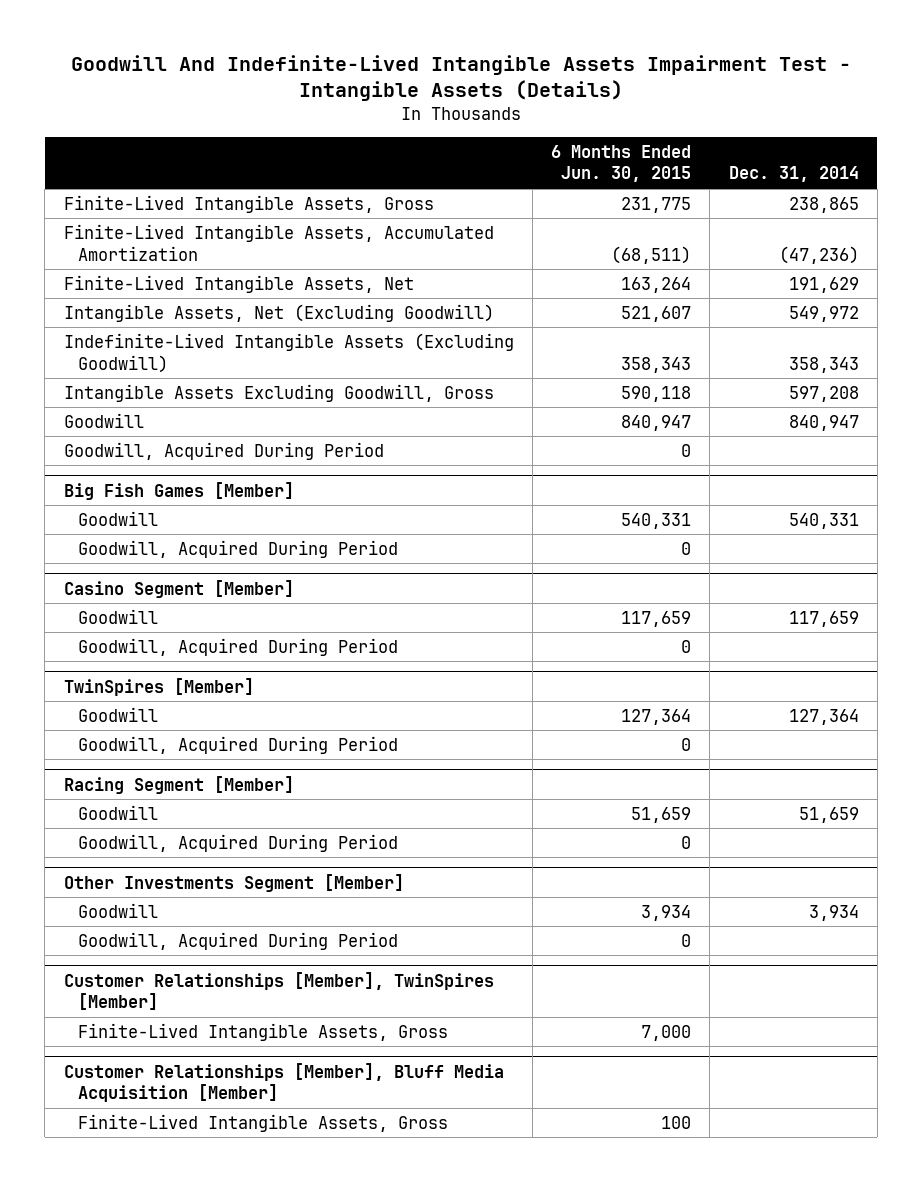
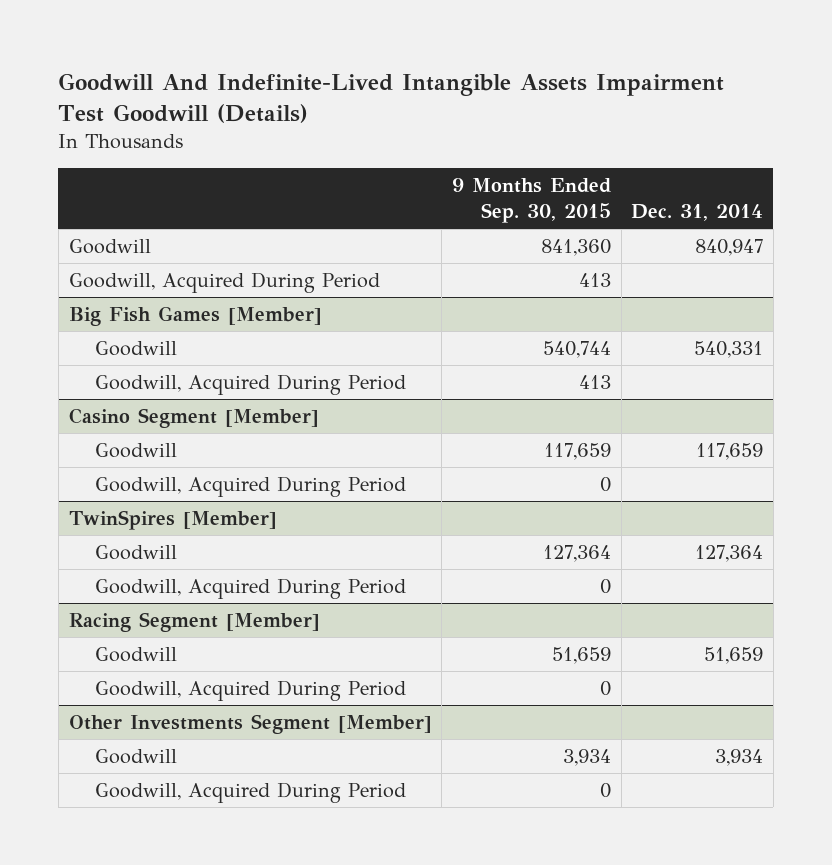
[71,54,852,102] Goodwill And Indefinite-Lived Intangible Assets Impairment Test - Intangible Assets (Details) -> [58,72,725,123] Goodwill And Indefinite-Lived Intangible Assets Impairment Test Goodwill (Details)
[551,144,692,183] 6 Months Ended Jun. 30, 2015 -> none
none -> [451,178,611,224] 9 Months Ended Sep. 30, 2015
[63,194,434,213] Finite-Lived Intangible Assets, Gross -> none
[63,223,494,261] Finite-Lived Intangible Assets, Accumulated Amortization -> none
[63,274,414,293] Finite-Lived Intangible Assets, Net -> none
[63,303,494,322] Intangible Assets, Net (Excluding Goodwill) -> none
[63,332,514,373] Indefinite-Lived Intangible Assets (Excluding Goodwill) -> none
[63,383,494,402] Intangible Assets Excluding Goodwill, Gross -> none
[63,971,494,1011] Customer Relationships [Member], TwinSpires [Member] -> none
[78,1022,449,1041] Finite-Lived Intangible Assets, Gross -> none
[63,1062,504,1103] Customer Relationships [Member], Bluff Media Acquisition [Member] -> none
[78,1113,449,1132] Finite-Lived Intangible Assets, Gross -> none

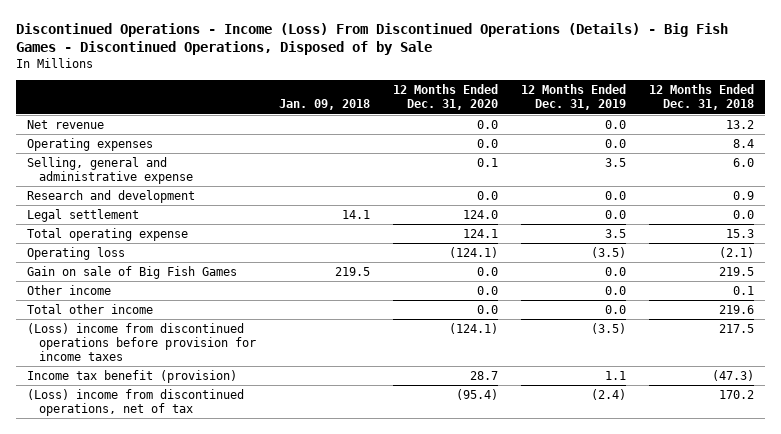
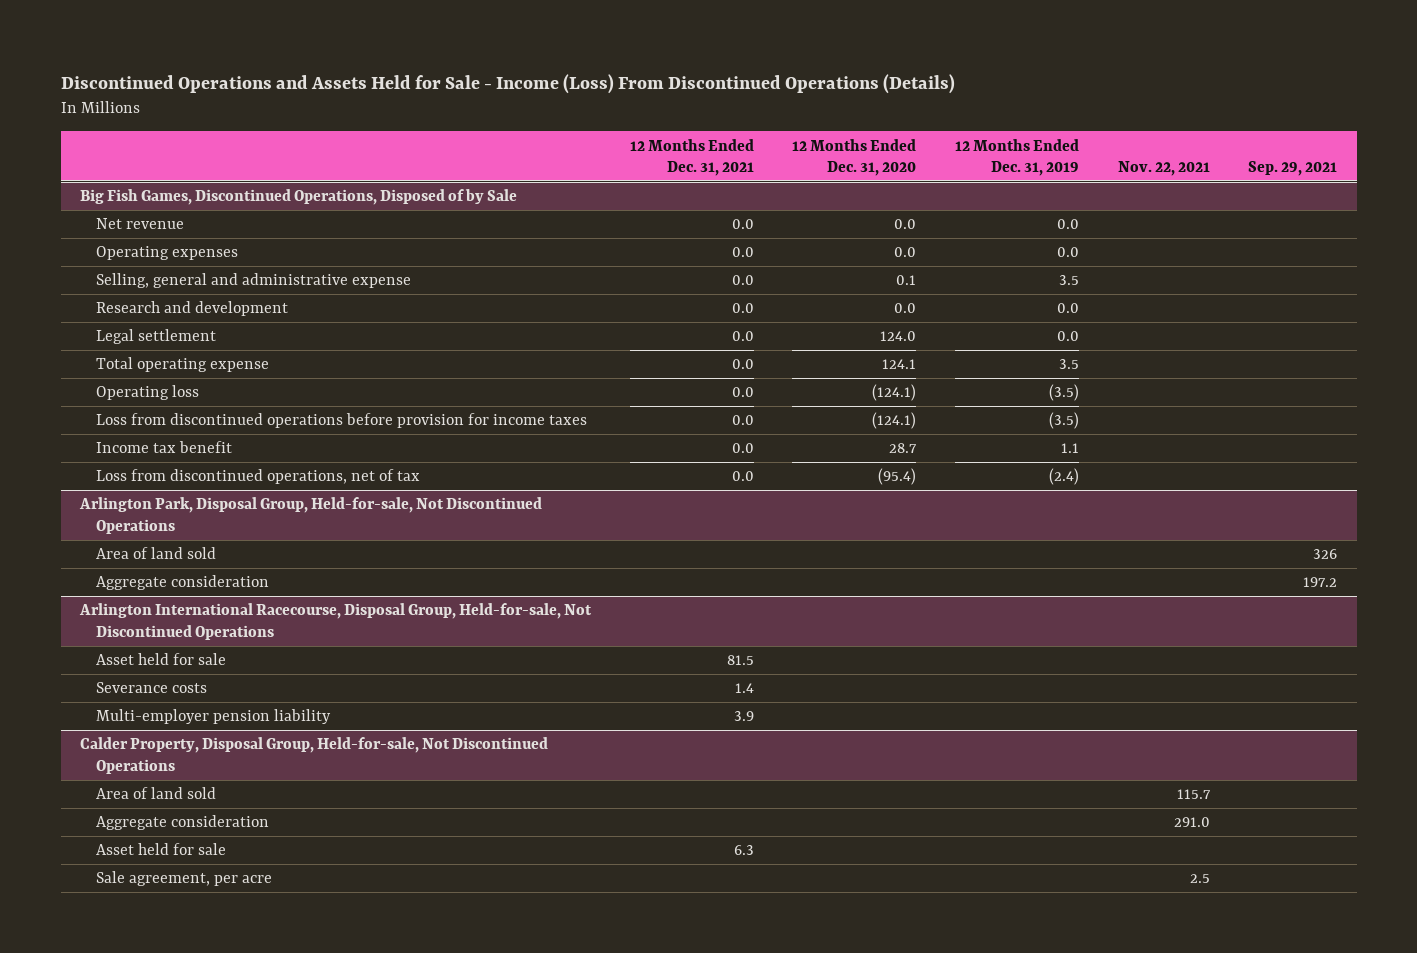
[15,23,728,56] Discontinued Operations - Income (Loss) From Discontinued Operations (Details) - Big Fish Games - Discontinued Operations, Disposed of by Sale -> [60,73,955,94] Discontinued Operations and Assets Held for Sale - Income (Loss) From Discontinued Operations (Details)
[279,99,371,111] Jan. 09, 2018 -> none
[648,84,754,111] 12 Months Ended Dec. 31, 2018 -> none
none -> [629,138,754,176] 12 Months Ended Dec. 31, 2021
none -> [1117,160,1210,176] Nov. 22, 2021
none -> [1248,160,1338,176] Sep. 29, 2021
none -> [80,189,518,206] Big Fish Games, Discontinued Operations, Disposed of by Sale
[27,266,238,280] Gain on sale of Big Fish Games -> none
[27,285,112,296] Other income -> none
[27,304,154,315] Total other income -> none
[27,323,257,361] (Loss) income from discontinued operations before provision for income taxes -> [96,413,588,429] Loss from discontinued operations before provision for income taxes
[27,370,238,384] Income tax benefit (provision) -> [96,441,233,454] Income tax benefit
[27,389,245,416] (Loss) income from discontinued operations, net of tax -> [96,469,421,485] Loss from discontinued operations, net of tax
none -> [79,497,543,534] Arlington Park, Disposal Group, Held-for-sale, Not Discontinued Operations
none -> [96,547,217,560] Area of land sold
none -> [96,575,270,591] Aggregate consideration
none -> [79,603,593,640] Arlington International Racecourse, Disposal Group, Held-for-sale, Not Discontinued Operations
none -> [96,653,227,666] Asset held for sale
none -> [96,682,208,694] Severance costs
none -> [96,709,332,725] Multi-employer pension liability
none -> [80,737,549,774] Calder Property, Disposal Group, Held-for-sale, Not Discontinued Operations
none -> [96,787,217,800] Area of land sold
none -> [96,815,270,831] Aggregate consideration
none -> [96,843,227,856] Asset held for sale
none -> [96,871,273,887] Sale agreement, per acre

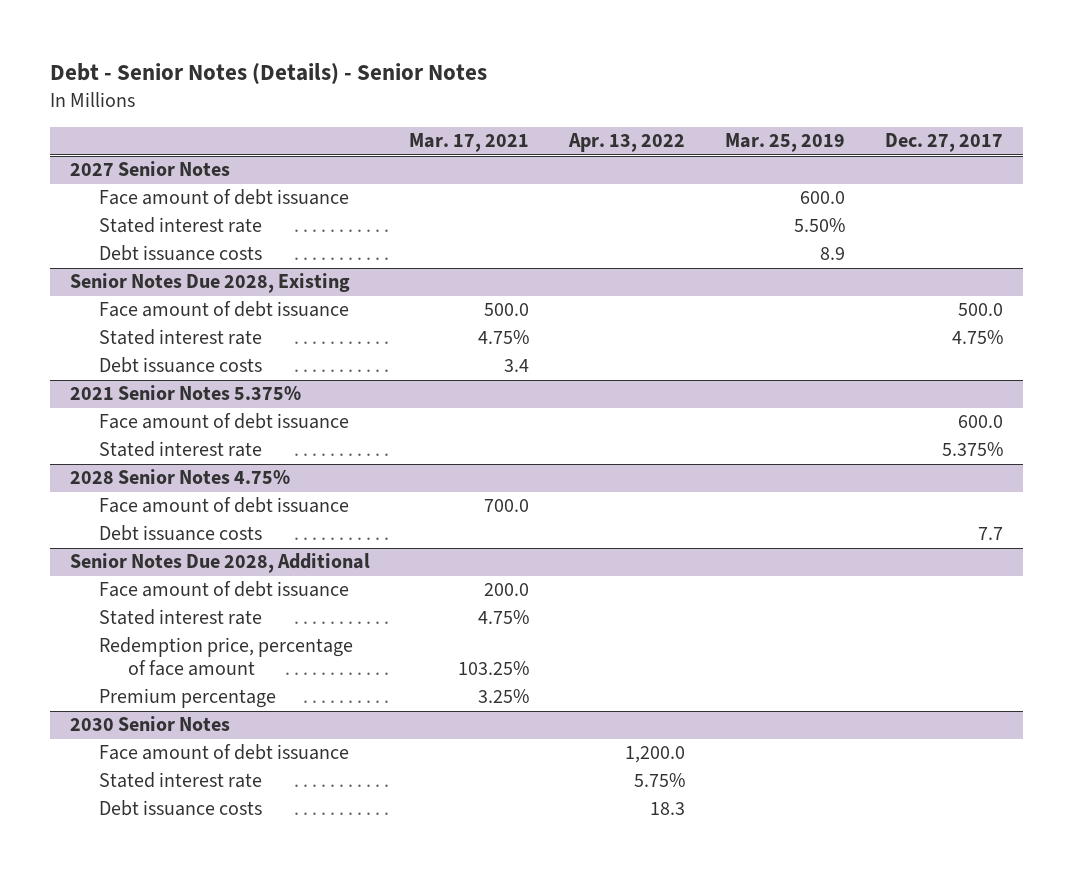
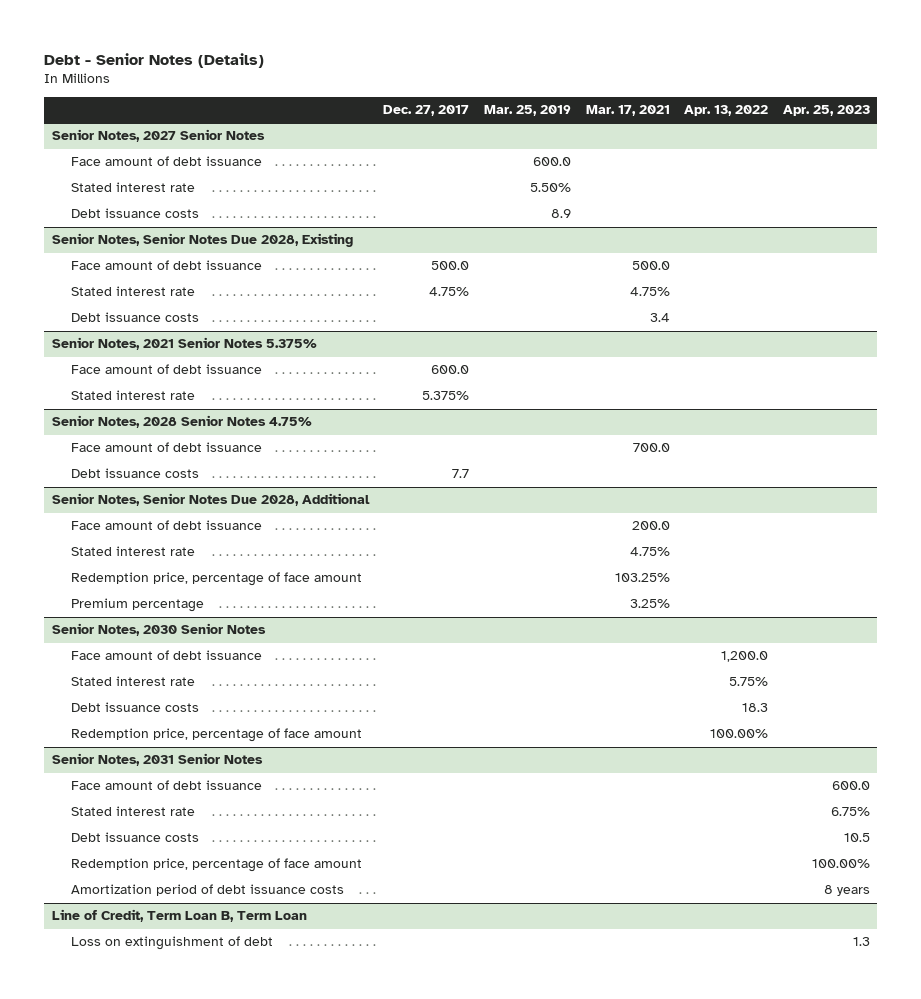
[49,63,487,86] Debt - Senior Notes (Details) - Senior Notes -> [44,53,265,69] Debt - Senior Notes (Details)
none -> [782,104,870,116] Apr. 25, 2023
[69,161,230,177] 2027 Senior Notes -> [51,129,265,143] Senior Notes, 2027 Senior Notes
[69,273,350,294] Senior Notes Due 2028, Existing -> [51,233,353,248] Senior Notes, Senior Notes Due 2028, Existing
[69,385,301,401] 2021 Senior Notes 5.375% -> [51,337,317,351] Senior Notes, 2021 Senior Notes 5.375%
[69,469,290,485] 2028 Senior Notes 4.75% -> [51,415,312,429] Senior Notes, 2028 Senior Notes 4.75%
[69,553,370,574] Senior Notes Due 2028, Additional -> [51,493,370,507] Senior Notes, Senior Notes Due 2028, Additional
[69,716,230,732] 2030 Senior Notes -> [51,623,266,637] Senior Notes, 2030 Senior Notes
none -> [71,728,363,743] Redemption price, percentage of face amount
none -> [51,753,263,767] Senior Notes, 2031 Senior Notes
none -> [71,780,263,791] Face amount of debt issuance
none -> [71,806,196,817] Stated interest rate
none -> [71,832,200,843] Debt issuance costs
none -> [71,858,363,873] Redemption price, percentage of face amount
none -> [71,884,345,897] Amortization period of debt issuance costs
none -> [51,909,307,923] Line of Credit, Term Loan B, Term Loan
none -> [71,936,274,951] Loss on extinguishment of debt

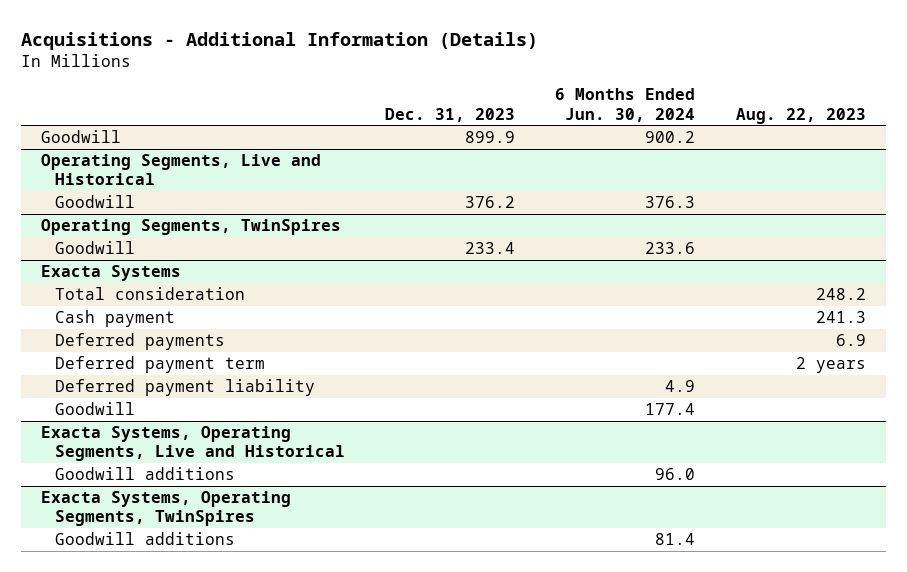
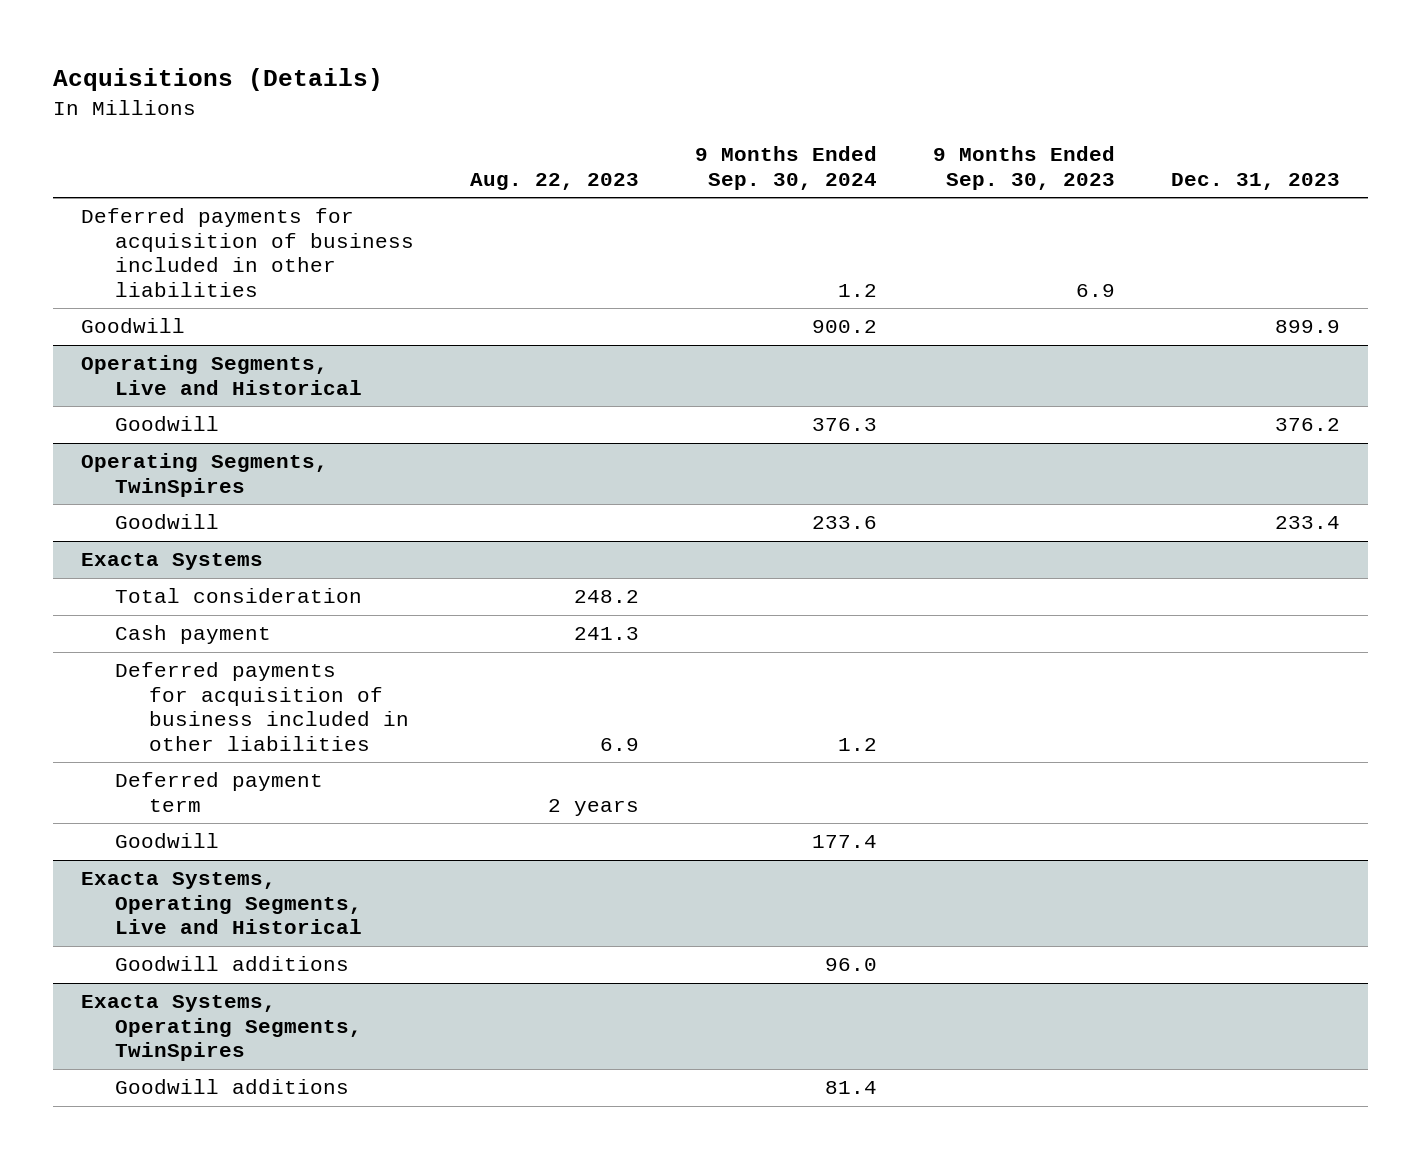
[20,31,538,50] Acquisitions - Additional Information (Details) -> [53,68,384,92] Acquisitions (Details)
[555,88,696,122] 6 Months Ended Jun. 30, 2024 -> none
none -> [695,146,878,190] 9 Months Ended Sep. 30, 2024
none -> [933,146,1116,190] 9 Months Ended Sep. 30, 2023
none -> [81,208,415,297] Deferred payments for acquisition of business included in other liabilities
[55,333,226,351] Deferred payments -> [115,662,409,751] Deferred payments for acquisition of business included in other liabilities
[55,379,316,397] Deferred payment liability -> none

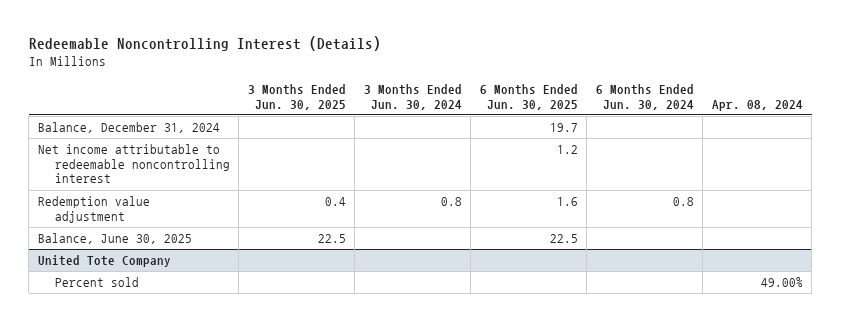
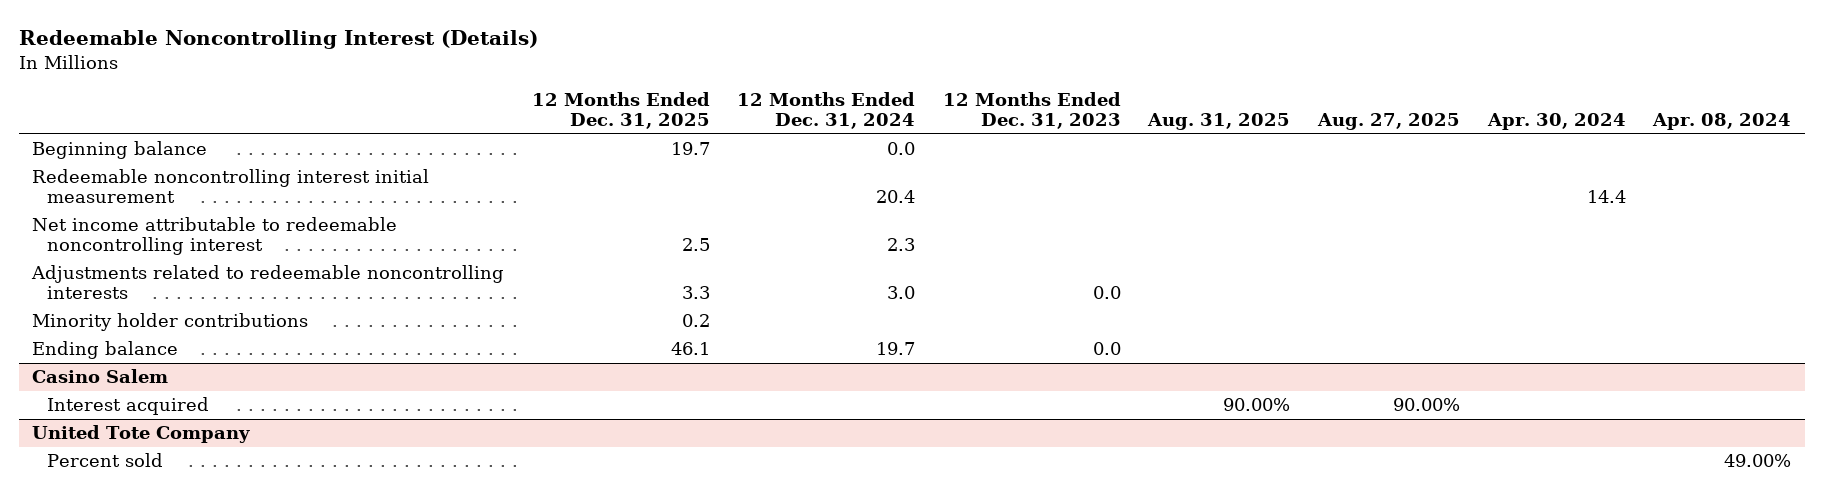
[247,83,346,110] 3 Months Ended Jun. 30, 2025 -> none
[363,83,462,110] 3 Months Ended Jun. 30, 2024 -> none
[479,83,578,110] 6 Months Ended Jun. 30, 2025 -> none
[595,83,694,110] 6 Months Ended Jun. 30, 2024 -> none
none -> [531,92,710,130] 12 Months Ended Dec. 31, 2025
none -> [737,92,916,130] 12 Months Ended Dec. 31, 2024
none -> [942,92,1121,130] 12 Months Ended Dec. 31, 2023
none -> [1147,113,1291,131] Aug. 31, 2025
none -> [1317,113,1461,131] Aug. 27, 2025
none -> [1486,113,1626,131] Apr. 30, 2024
[37,122,220,134] Balance, December 31, 2024 -> [32,141,208,160] Beginning balance
none -> [32,169,430,204] Redeemable noncontrolling interest initial measurement
[37,196,150,223] Redemption value adjustment -> [31,265,505,300] Adjustments related to redeemable noncontrolling interests
none -> [32,313,309,332] Minority holder contributions
[37,233,192,245] Balance, June 30, 2025 -> [32,341,179,360] Ending balance
none -> [32,369,169,384] Casino Salem
none -> [46,397,209,416] Interest acquired

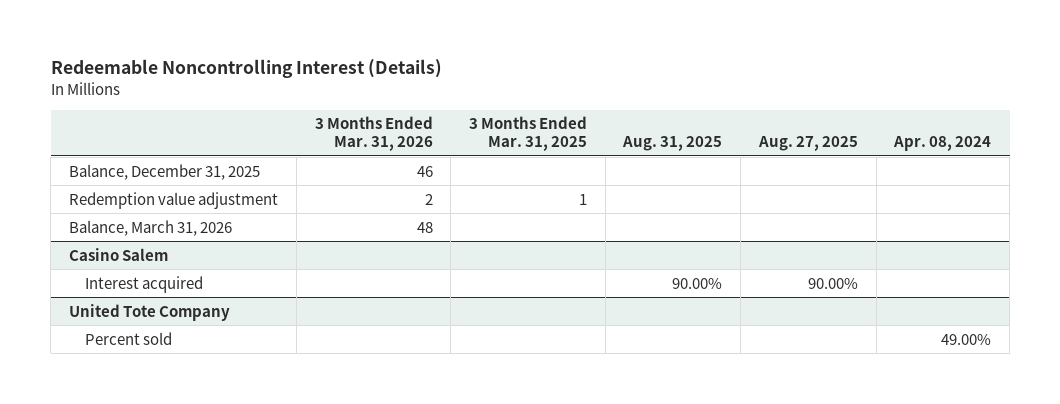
[531,92,710,130] 12 Months Ended Dec. 31, 2025 -> none
[737,92,916,130] 12 Months Ended Dec. 31, 2024 -> none
[942,92,1121,130] 12 Months Ended Dec. 31, 2023 -> none
[1486,113,1626,131] Apr. 30, 2024 -> none
none -> [314,116,433,152] 3 Months Ended Mar. 31, 2026
none -> [469,116,588,152] 3 Months Ended Mar. 31, 2025
[32,169,430,204] Redeemable noncontrolling interest initial measurement -> none
[32,217,398,256] Net income attributable to redeemable noncontrolling interest -> none
[32,313,309,332] Minority holder contributions -> none
[32,141,208,160] Beginning balance -> [69,163,261,180] Balance, December 31, 2025
[31,265,505,300] Adjustments related to redeemable noncontrolling interests -> [69,191,279,209] Redemption value adjustment
[32,341,179,360] Ending balance -> [69,219,233,236] Balance, March 31, 2026

